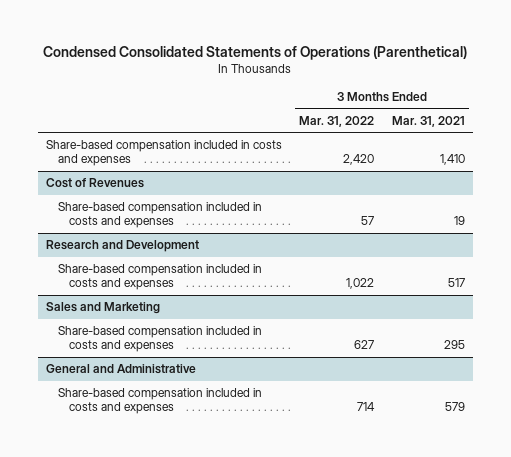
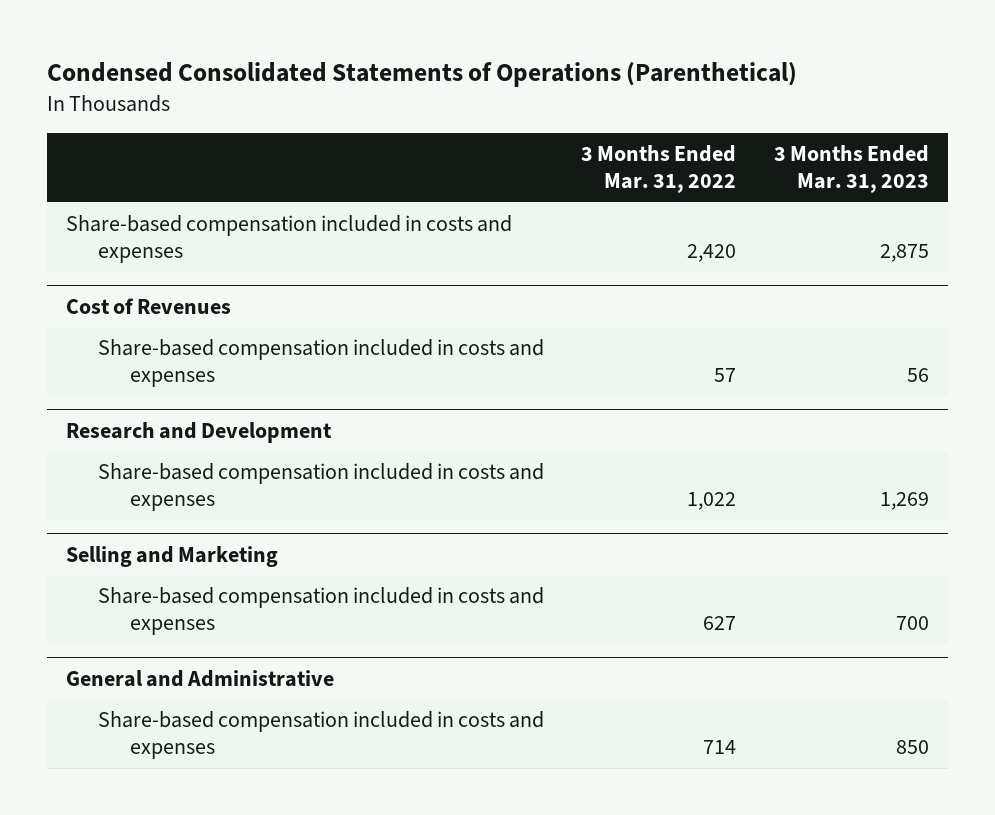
[391,115,465,127] Mar. 31, 2021 -> none
none -> [774,144,930,194] 3 Months Ended Mar. 31, 2023
[46,302,161,315] Sales and Marketing -> [65,545,278,567] Selling and Marketing

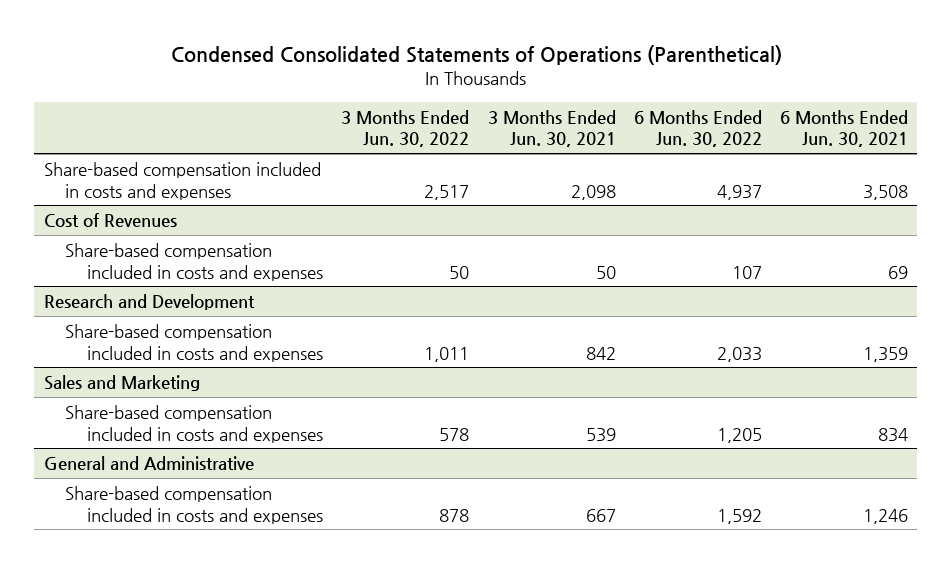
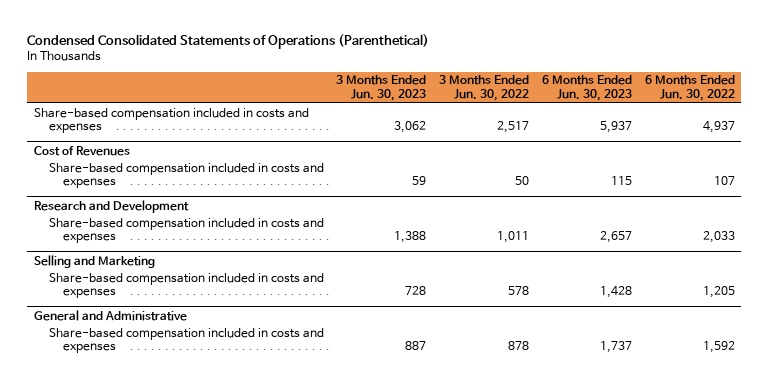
[487,109,616,148] 3 Months Ended Jun. 30, 2021 -> none
[780,109,909,148] 6 Months Ended Jun. 30, 2021 -> none
none -> [336,75,427,102] 3 Months Ended Jun. 30, 2023
none -> [542,75,633,102] 6 Months Ended Jun. 30, 2023
[43,375,200,392] Sales and Marketing -> [33,254,155,268] Selling and Marketing

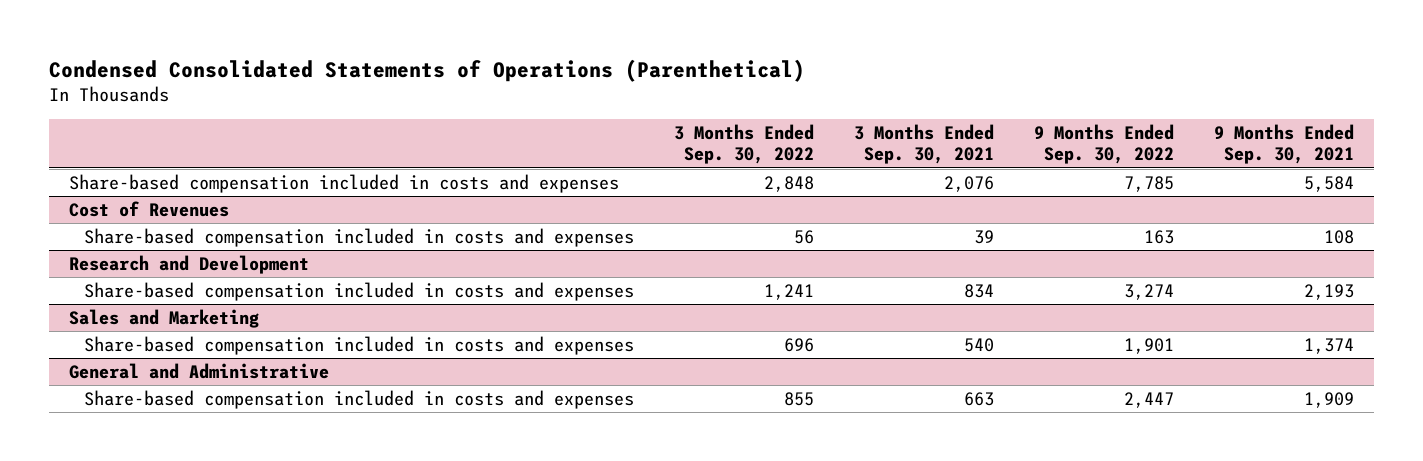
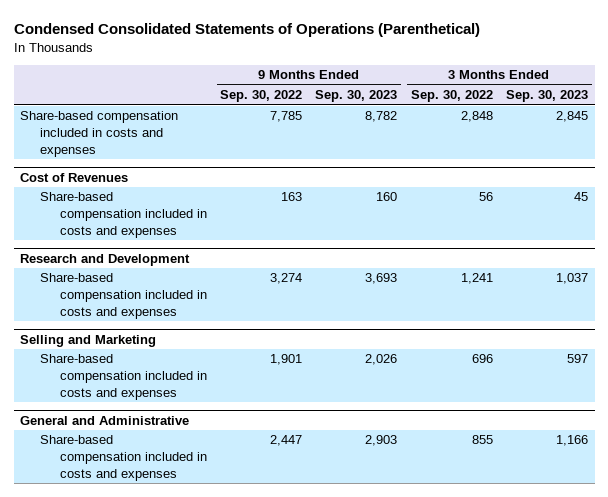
[853,124,994,165] 3 Months Ended Sep. 30, 2021 -> none
[1214,124,1355,165] 9 Months Ended Sep. 30, 2021 -> none
none -> [315,90,398,103] Sep. 30, 2023
none -> [506,90,589,103] Sep. 30, 2023
[68,308,259,328] Sales and Marketing -> [20,334,157,347] Selling and Marketing

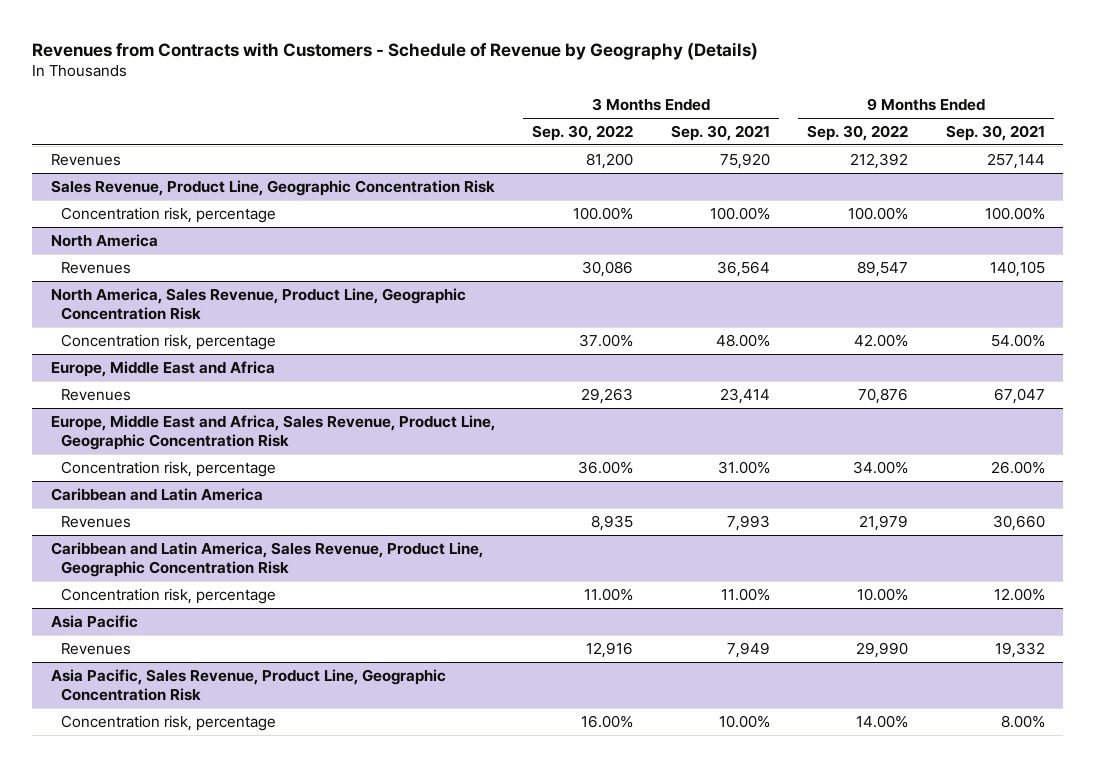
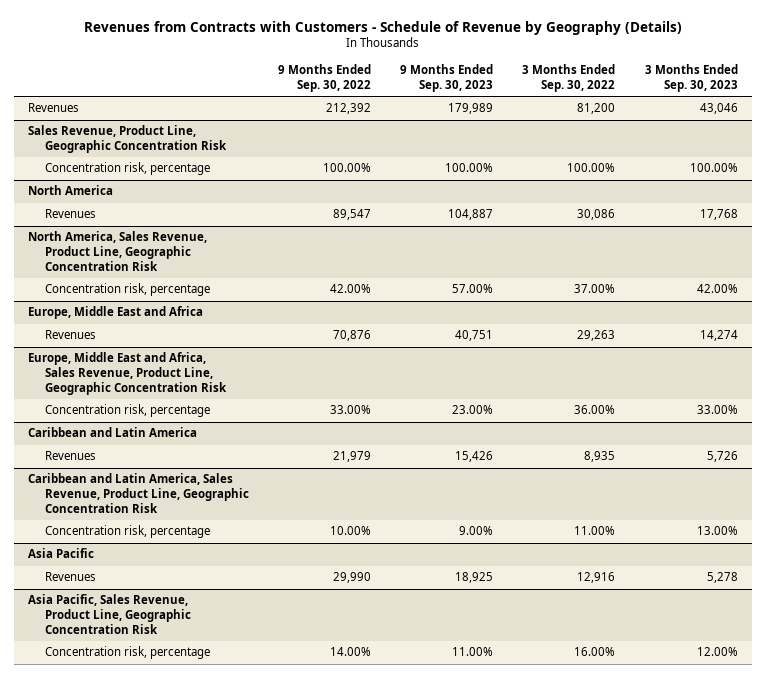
[670,124,770,141] Sep. 30, 2021 -> none
[945,124,1045,141] Sep. 30, 2021 -> none
none -> [400,64,494,93] 9 Months Ended Sep. 30, 2023
none -> [644,64,738,93] 3 Months Ended Sep. 30, 2023
[853,460,909,474] 34.00% -> [329,405,371,415] 33.00%

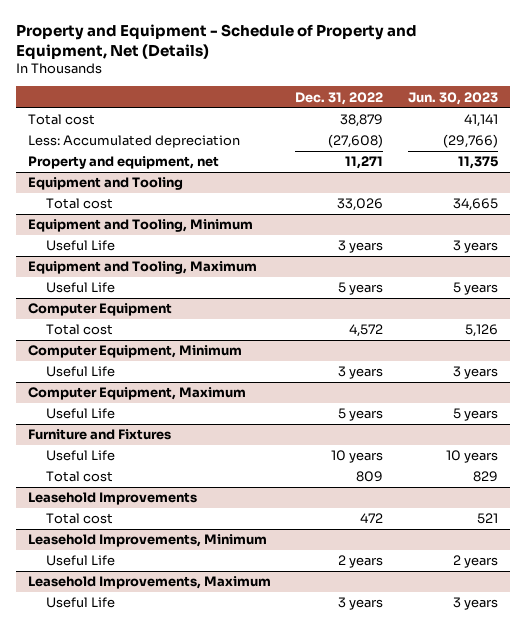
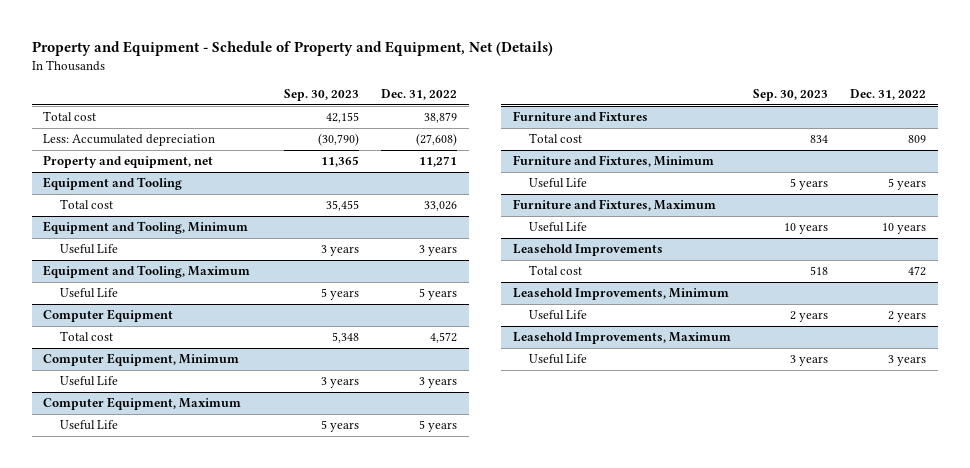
[407,91,498,105] Jun. 30, 2023 -> none
none -> [283,89,359,102] Sep. 30, 2023
[45,450,115,462] Useful Life -> none
none -> [512,155,714,168] Furniture and Fixtures, Minimum
none -> [528,178,587,189] Useful Life
none -> [512,199,716,212] Furniture and Fixtures, Maximum
none -> [528,222,587,233] Useful Life

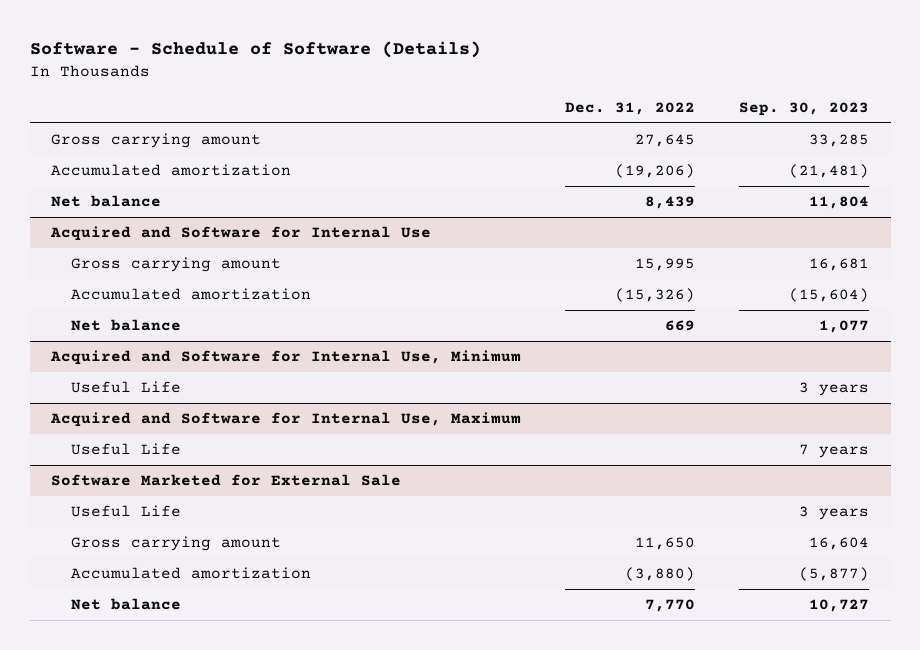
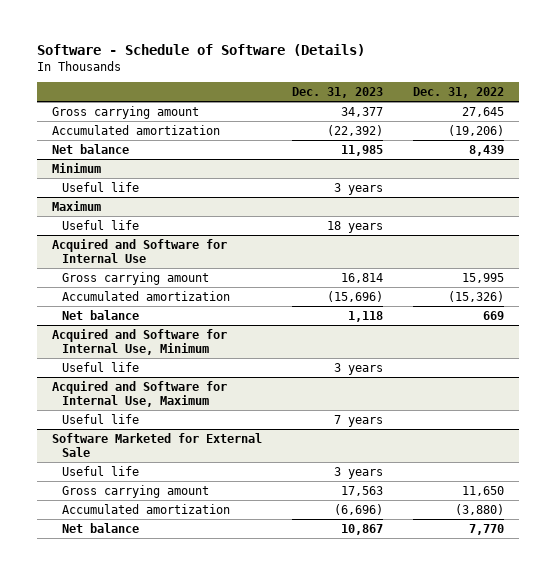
[738,102,869,117] Sep. 30, 2023 -> none
none -> [291,87,383,99] Dec. 31, 2023
none -> [52,162,102,173] Minimum
none -> [61,181,139,192] Useful life
none -> [52,200,102,211] Maximum
none -> [61,219,139,230] Useful life
[70,381,181,394] Useful Life -> [61,361,139,372] Useful life
[70,443,181,456] Useful Life -> [61,413,139,424] Useful life
[70,505,181,518] Useful Life -> [61,465,139,476] Useful life

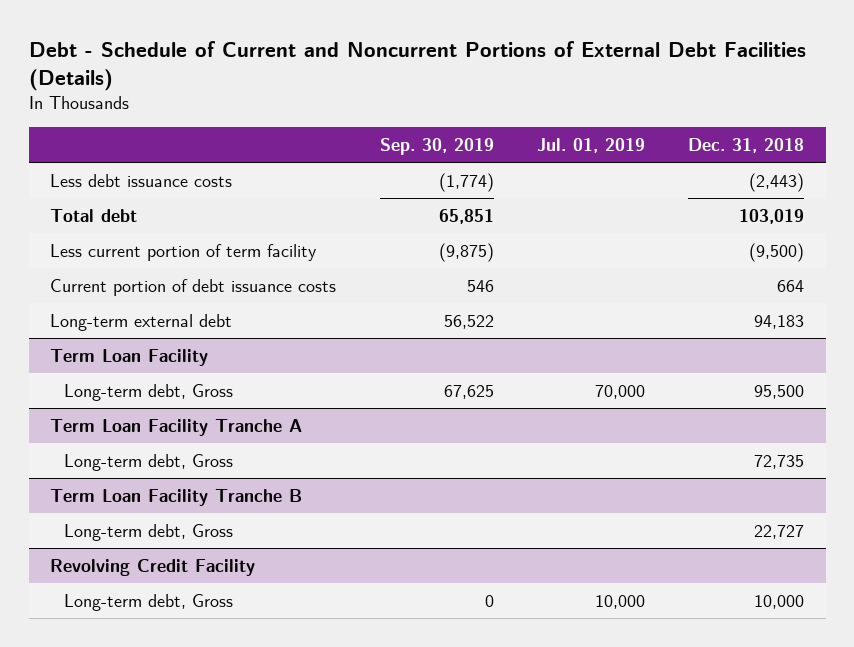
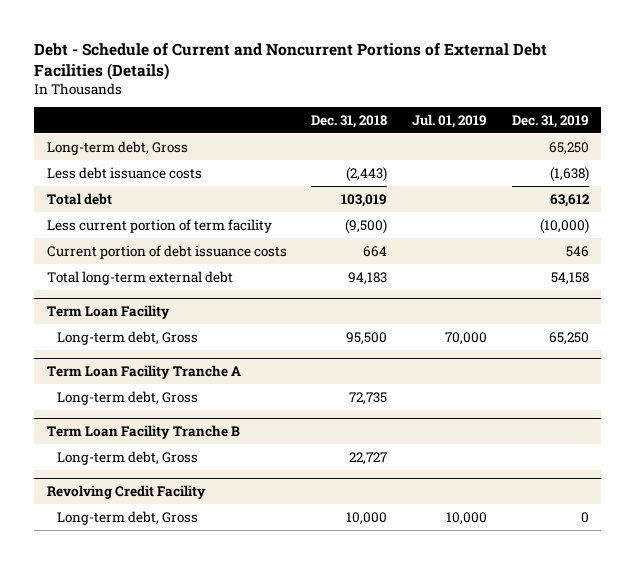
[379,137,494,155] Sep. 30, 2019 -> none
none -> [512,114,590,128] Dec. 31, 2019
none -> [46,140,188,155] Long-term debt, Gross
[50,314,233,332] Long-term external debt -> [46,270,233,285] Total long-term external debt

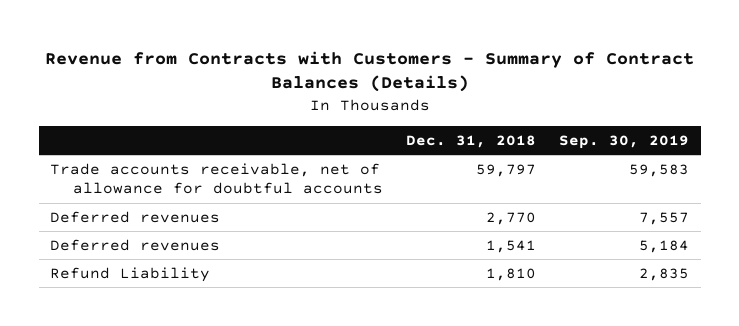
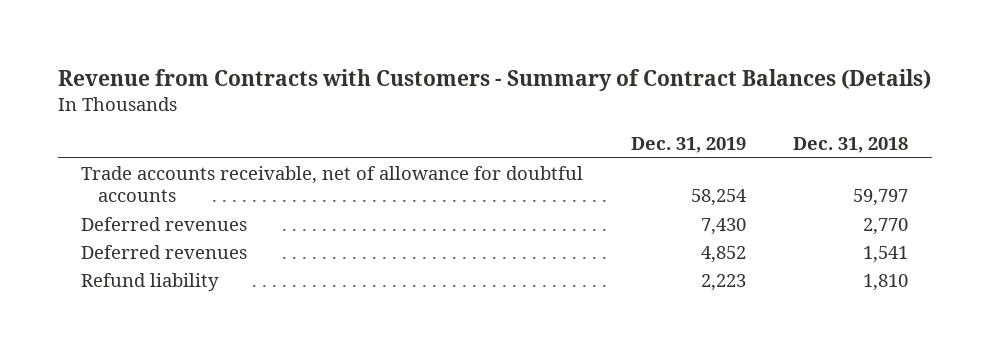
[559,134,690,149] Sep. 30, 2019 -> none
none -> [630,137,746,154] Dec. 31, 2019
[50,266,211,282] Refund Liability -> [81,272,220,291] Refund liability

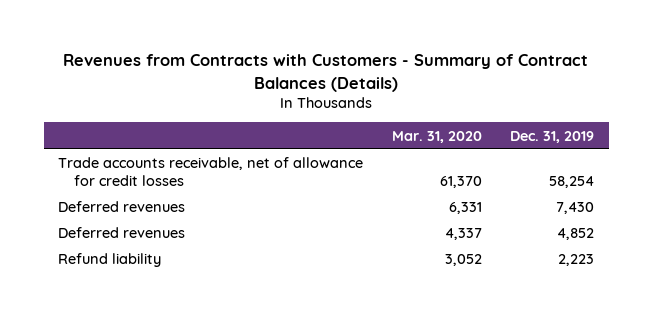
[57,69,931,92] Revenue from Contracts with Customers - Summary of Contract Balances (Details) -> [63,54,589,92] Revenues from Contracts with Customers - Summary of Contract Balances (Details)
[793,137,909,154] Dec. 31, 2018 -> none
none -> [391,130,482,143] Mar. 31, 2020
[81,165,584,203] Trade accounts receivable, net of allowance for doubtful accounts -> [58,157,364,186] Trade accounts receivable, net of allowance for credit losses

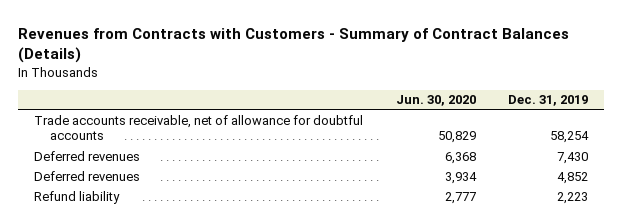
[391,130,482,143] Mar. 31, 2020 -> none
none -> [395,95,476,107] Jun. 30, 2020
[58,157,364,186] Trade accounts receivable, net of allowance for credit losses -> [34,114,364,141] Trade accounts receivable, net of allowance for doubtful accounts

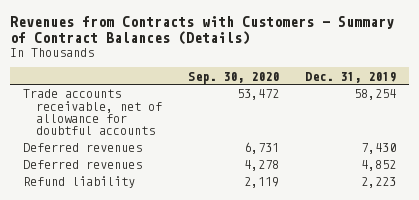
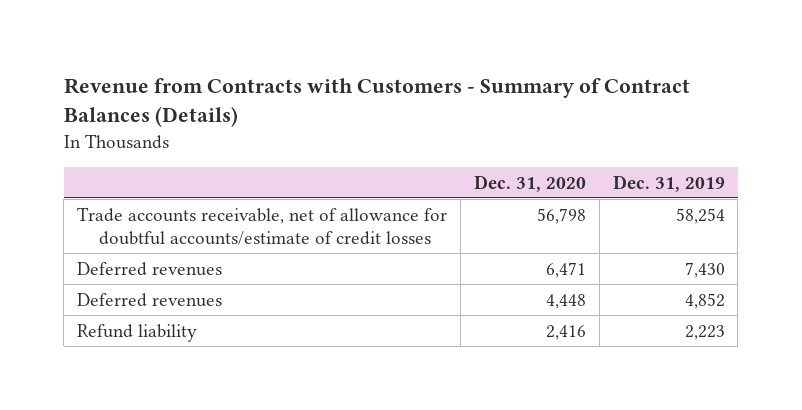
[10,15,395,45] Revenues from Contracts with Customers - Summary of Contract Balances (Details) -> [63,78,690,128] Revenue from Contracts with Customers - Summary of Contract Balances (Details)
[187,71,279,84] Sep. 30, 2020 -> none
none -> [473,174,586,192] Dec. 31, 2020
[23,89,162,136] Trade accounts receivable, net of allowance for doubtful accounts -> [77,206,448,245] Trade accounts receivable, net of allowance for doubtful accounts/estimate of credit losses

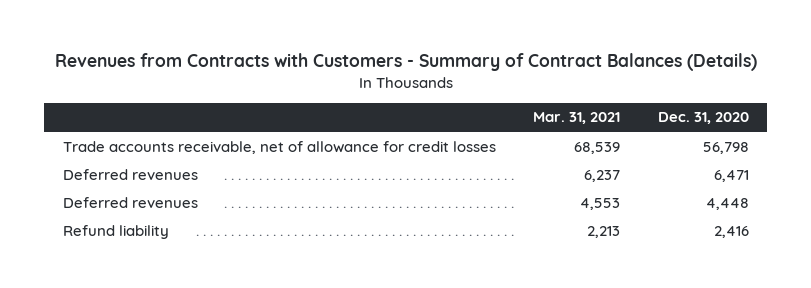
[63,78,690,128] Revenue from Contracts with Customers - Summary of Contract Balances (Details) -> [54,53,757,72] Revenues from Contracts with Customers - Summary of Contract Balances (Details)
[612,174,725,192] Dec. 31, 2019 -> none
none -> [533,112,621,125] Mar. 31, 2021
[77,206,448,245] Trade accounts receivable, net of allowance for doubtful accounts/estimate of credit losses -> [62,140,496,154] Trade accounts receivable, net of allowance for credit losses

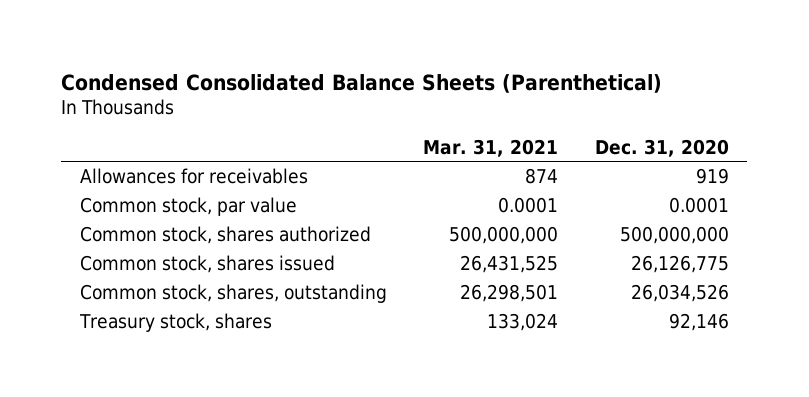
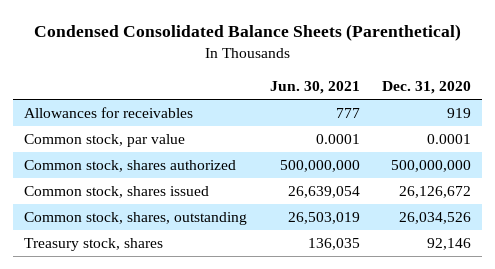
[423,138,559,157] Mar. 31, 2021 -> none
none -> [269,81,360,95] Jun. 30, 2021
[630,255,729,274] 26,126,775 -> [399,185,472,198] 26,126,672

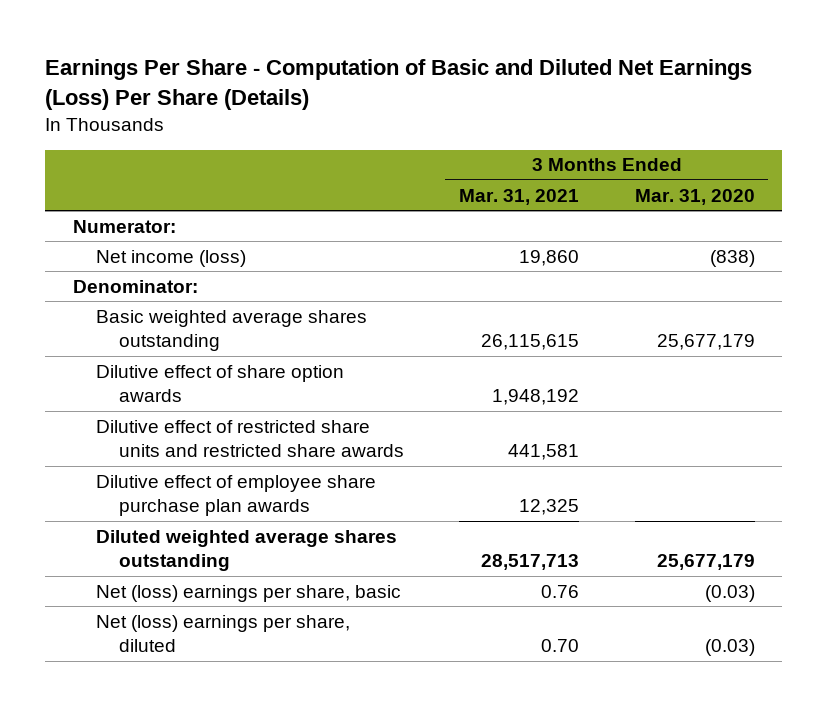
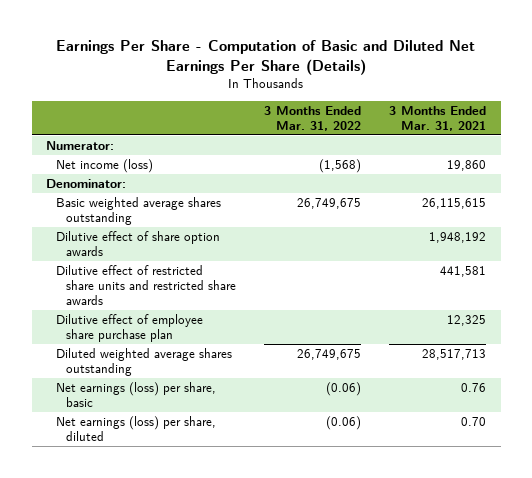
[45,59,753,110] Earnings Per Share - Computation of Basic and Diluted Net Earnings (Loss) Per Share (Details) -> [56,40,476,76] Earnings Per Share - Computation of Basic and Diluted Net Earnings Per Share (Details)
[634,188,755,205] Mar. 31, 2020 -> none
none -> [264,105,362,131] 3 Months Ended Mar. 31, 2022
[95,474,376,517] Dilutive effect of employee share purchase plan awards -> [55,313,203,342] Dilutive effect of employee share purchase plan
[95,584,401,602] Net (loss) earnings per share, basic -> [55,381,216,407] Net earnings (loss) per share, basic
[95,614,350,653] Net (loss) earnings per share, diluted -> [55,415,216,441] Net earnings (loss) per share, diluted

